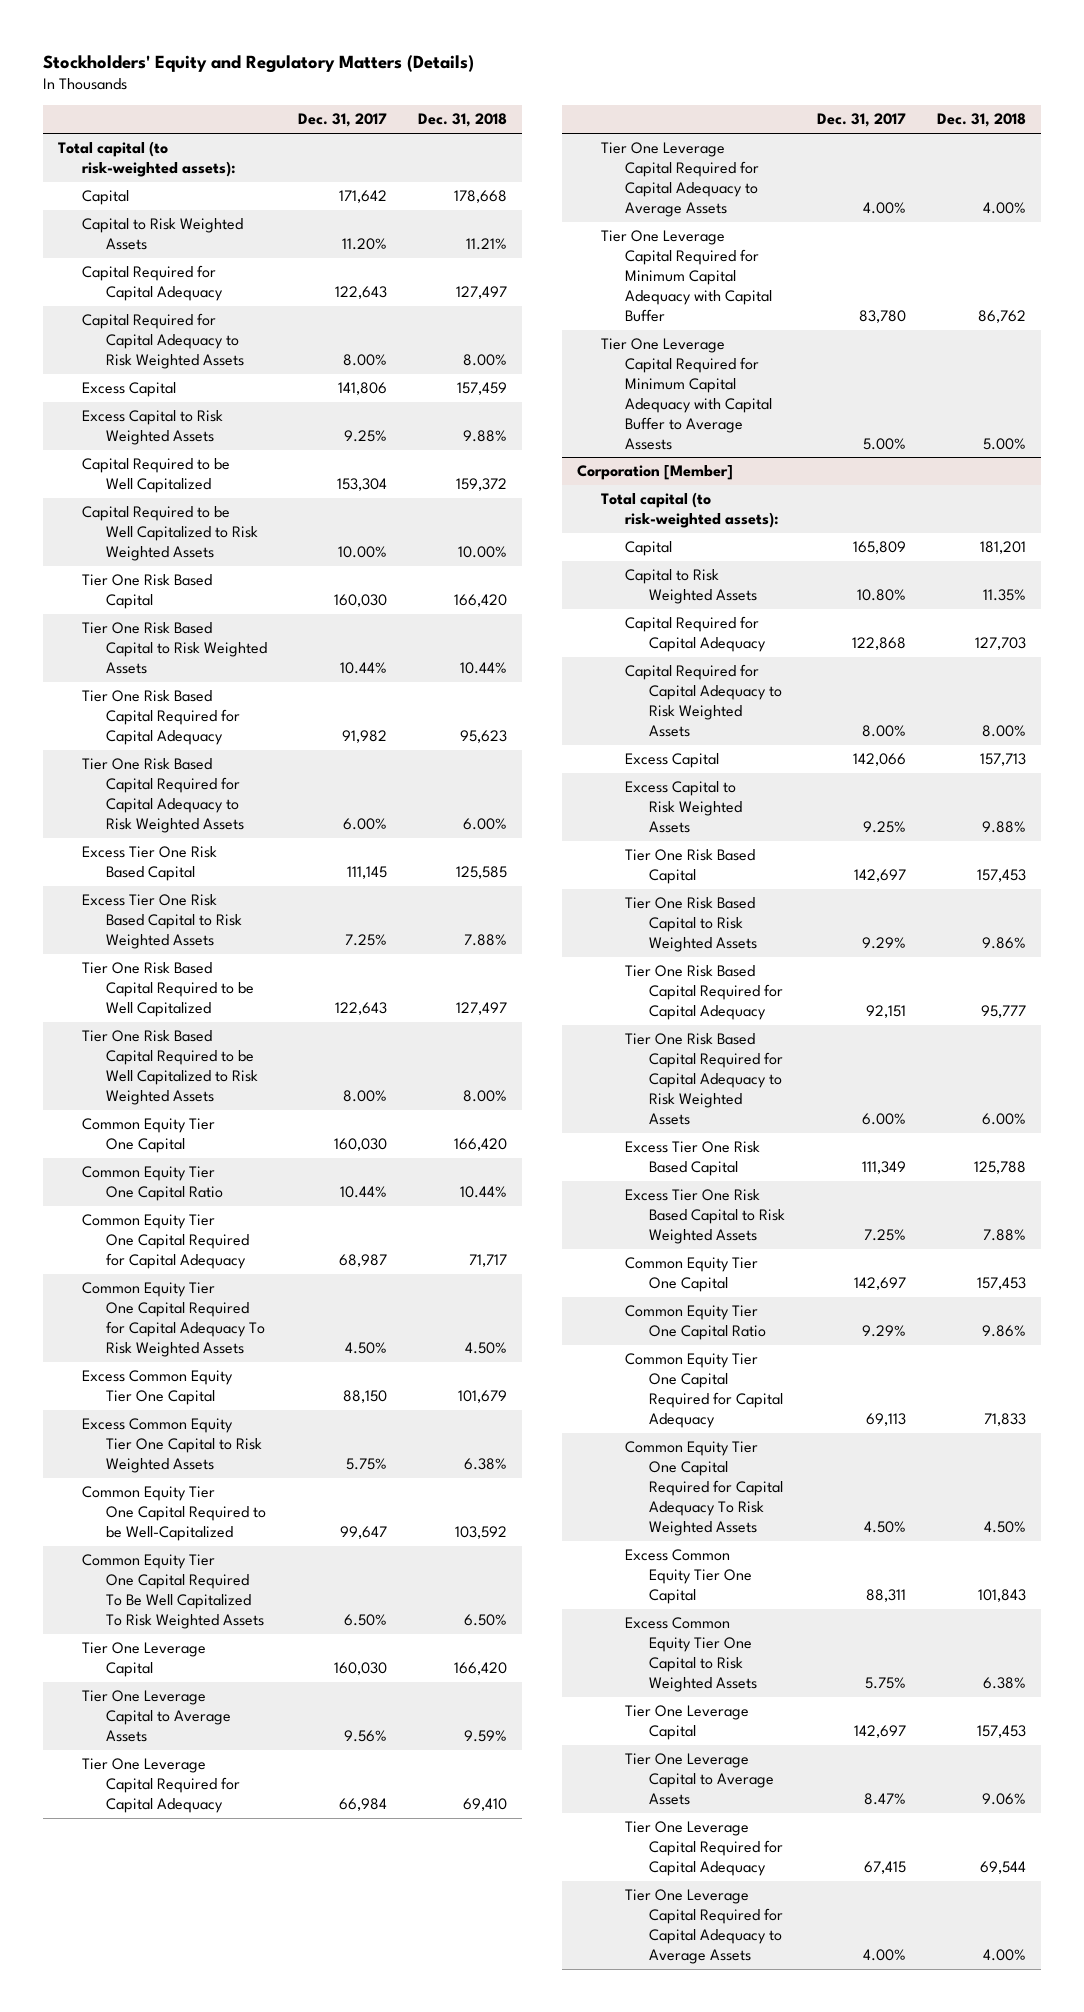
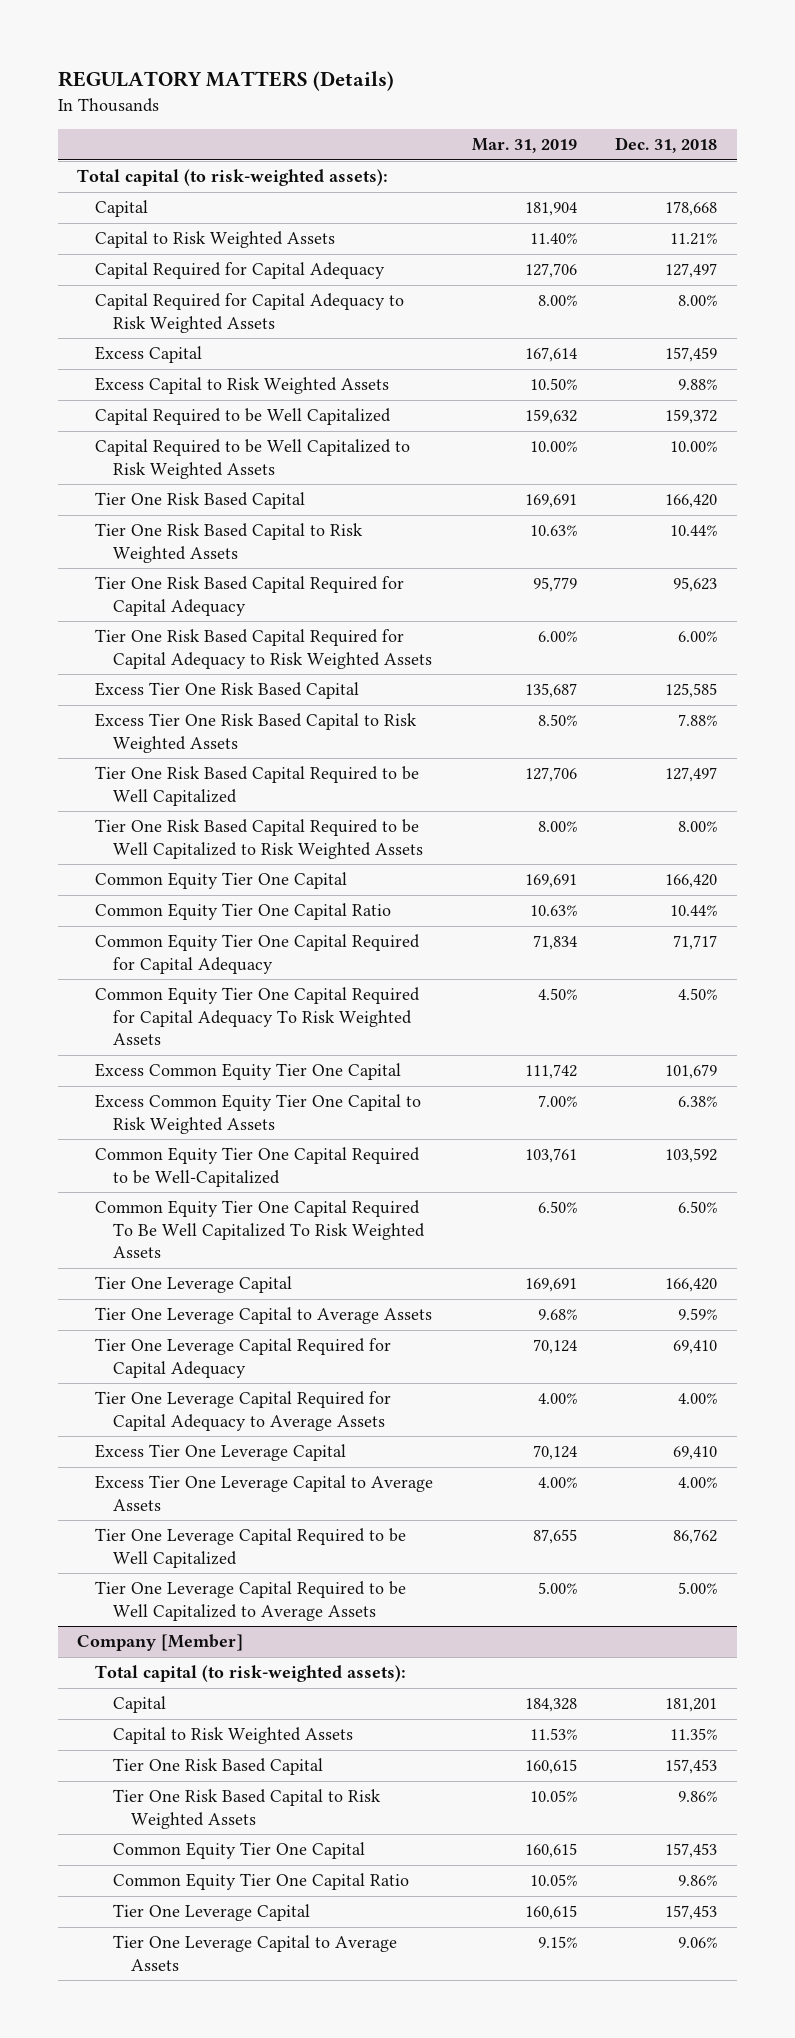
[42,54,474,73] Stockholders' Equity and Regulatory Matters (Details) -> [57,71,394,92] REGULATORY MATTERS (Details)
[297,113,387,128] Dec. 31, 2017 -> none
none -> [471,138,577,154] Mar. 31, 2019
[577,465,734,481] Corporation [Member] -> none
[601,230,772,322] Tier One Leverage Capital Required for Minimum Capital Adequacy with Capital Buffer -> [95,1444,347,1462] Excess Tier One Leverage Capital
[977,309,1026,323] 86,762 -> [673,1446,718,1461] 69,410
[601,338,772,450] Tier One Leverage Capital Required for Minimum Capital Adequacy with Capital Buffer to Average Assests -> [95,1475,434,1511] Excess Tier One Leverage Capital to Average Assets
[982,437,1026,450] 5.00% -> [678,1477,718,1489] 4.00%
none -> [95,1528,407,1568] Tier One Leverage Capital Required to be Well Capitalized
none -> [95,1581,407,1621] Tier One Leverage Capital Required to be Well Capitalized to Average Assets
none -> [77,1634,244,1652] Company [Member]
[624,616,766,653] Capital Required for Capital Adequacy -> none
[624,664,782,737] Capital Required for Capital Adequacy to Risk Weighted Assets -> none
[624,753,719,769] Excess Capital -> none
[624,781,742,834] Excess Capital to Risk Weighted Assets -> none
[624,965,783,1021] Tier One Risk Based Capital Required for Capital Adequacy -> none
[624,1033,783,1125] Tier One Risk Based Capital Required for Capital Adequacy to Risk Weighted Assets -> none
[624,1141,760,1177] Excess Tier One Risk Based Capital -> none
[624,1189,785,1245] Excess Tier One Risk Based Capital to Risk Weighted Assets -> none
[624,1353,783,1428] Common Equity Tier One Capital Required for Capital Adequacy -> none
[624,1441,783,1536] Common Equity Tier One Capital Required for Capital Adequacy To Risk Weighted Assets -> none
[624,1549,752,1605] Excess Common Equity Tier One Capital -> none
[624,1617,757,1692] Excess Common Equity Tier One Capital to Risk Weighted Assets -> none
[624,1821,783,1877] Tier One Leverage Capital Required for Capital Adequacy -> none
[624,1889,783,1964] Tier One Leverage Capital Required for Capital Adequacy to Average Assets -> none

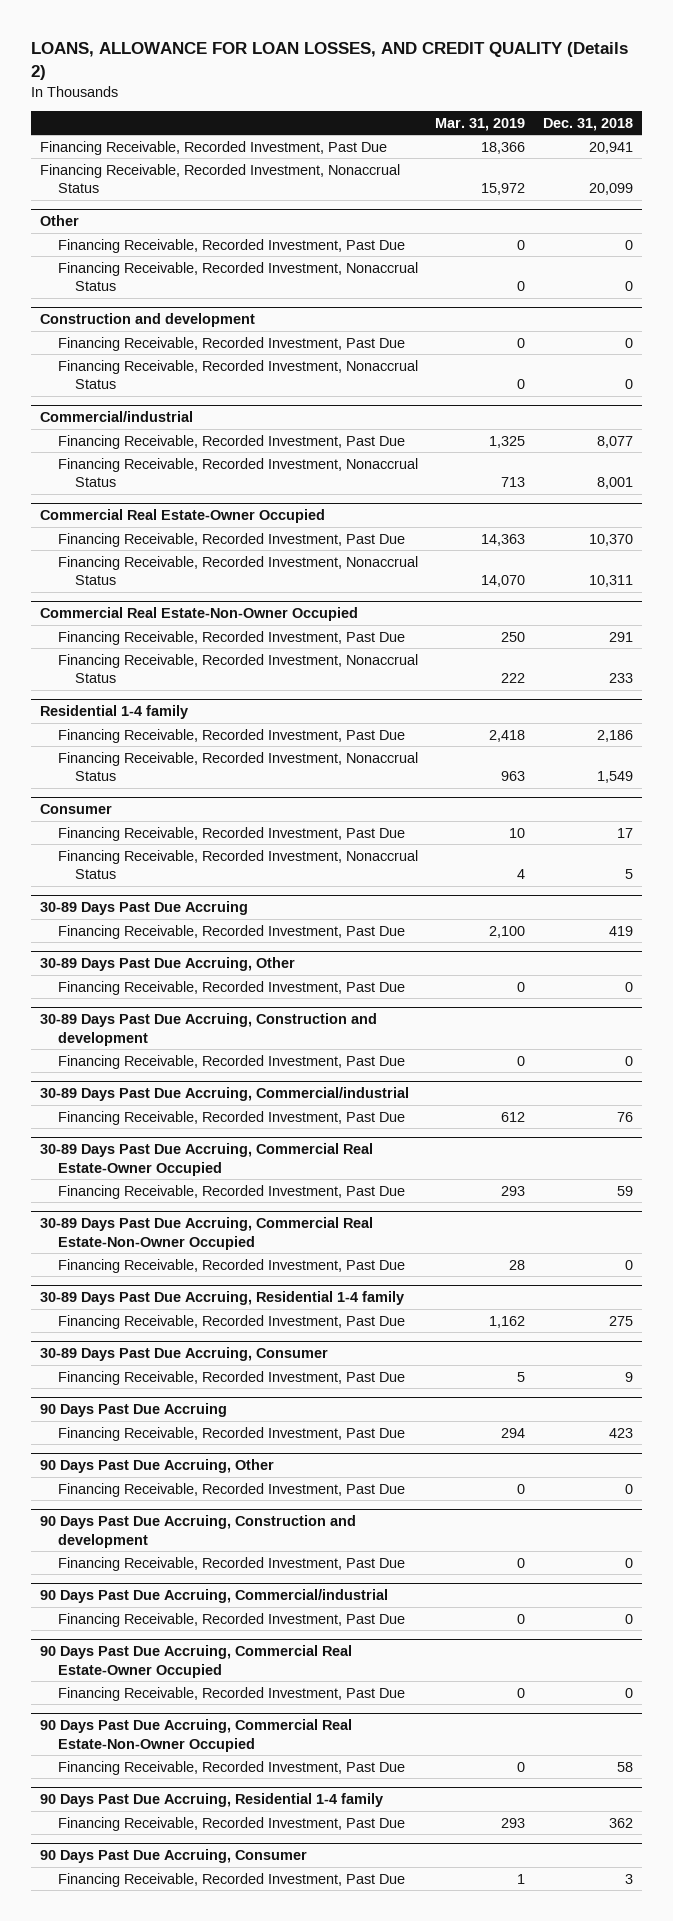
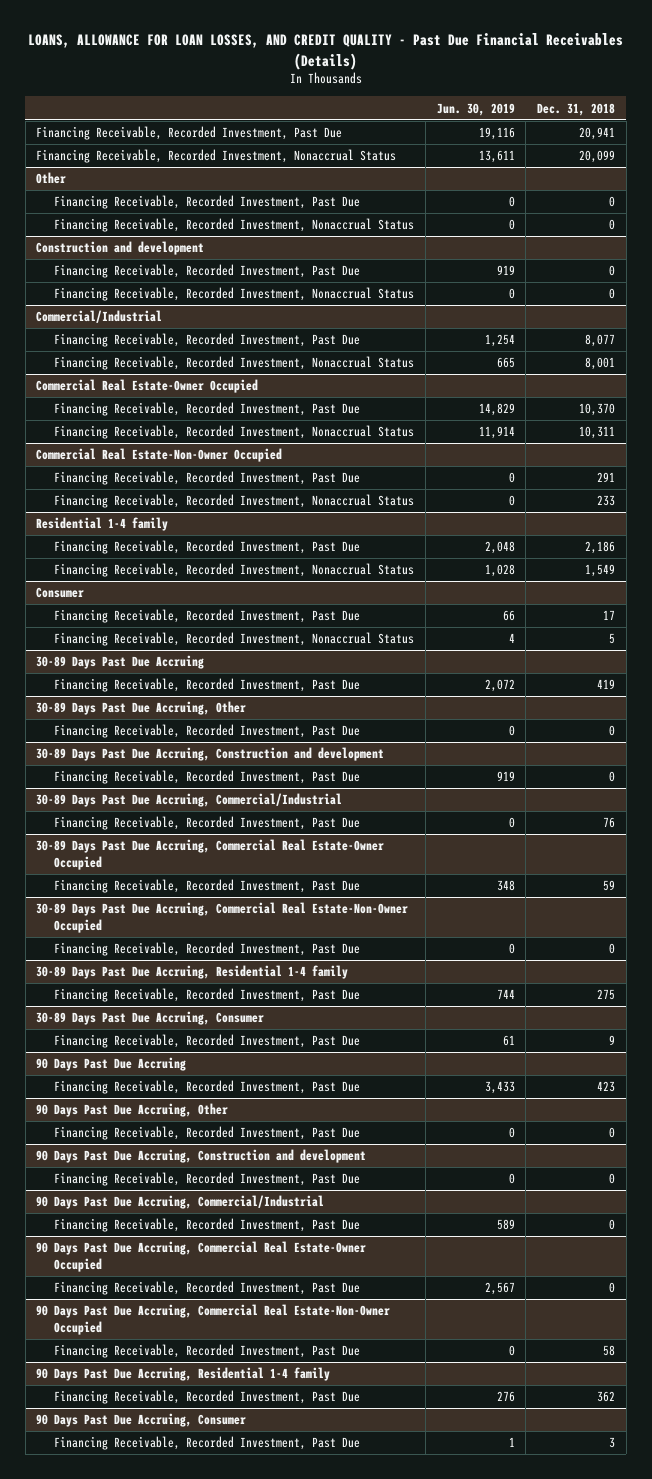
[31,41,629,80] LOANS, ALLOWANCE FOR LOAN LOSSES, AND CREDIT QUALITY (Details 2) -> [27,33,623,70] LOANS, ALLOWANCE FOR LOAN LOSSES, AND CREDIT QUALITY - Past Due Financial Receivables (Details)
[435,117,526,131] Mar. 31, 2019 -> none
none -> [436,102,515,116] Jun. 30, 2019
[40,411,194,423] Commercial/industrial -> [36,310,163,324] Commercial/Industrial
[40,1087,410,1102] 30-89 Days Past Due Accruing, Commercial/industrial -> [36,793,343,808] 30-89 Days Past Due Accruing, Commercial/Industrial
[40,1589,389,1604] 90 Days Past Due Accruing, Commercial/industrial -> [36,1195,325,1210] 90 Days Past Due Accruing, Commercial/Industrial

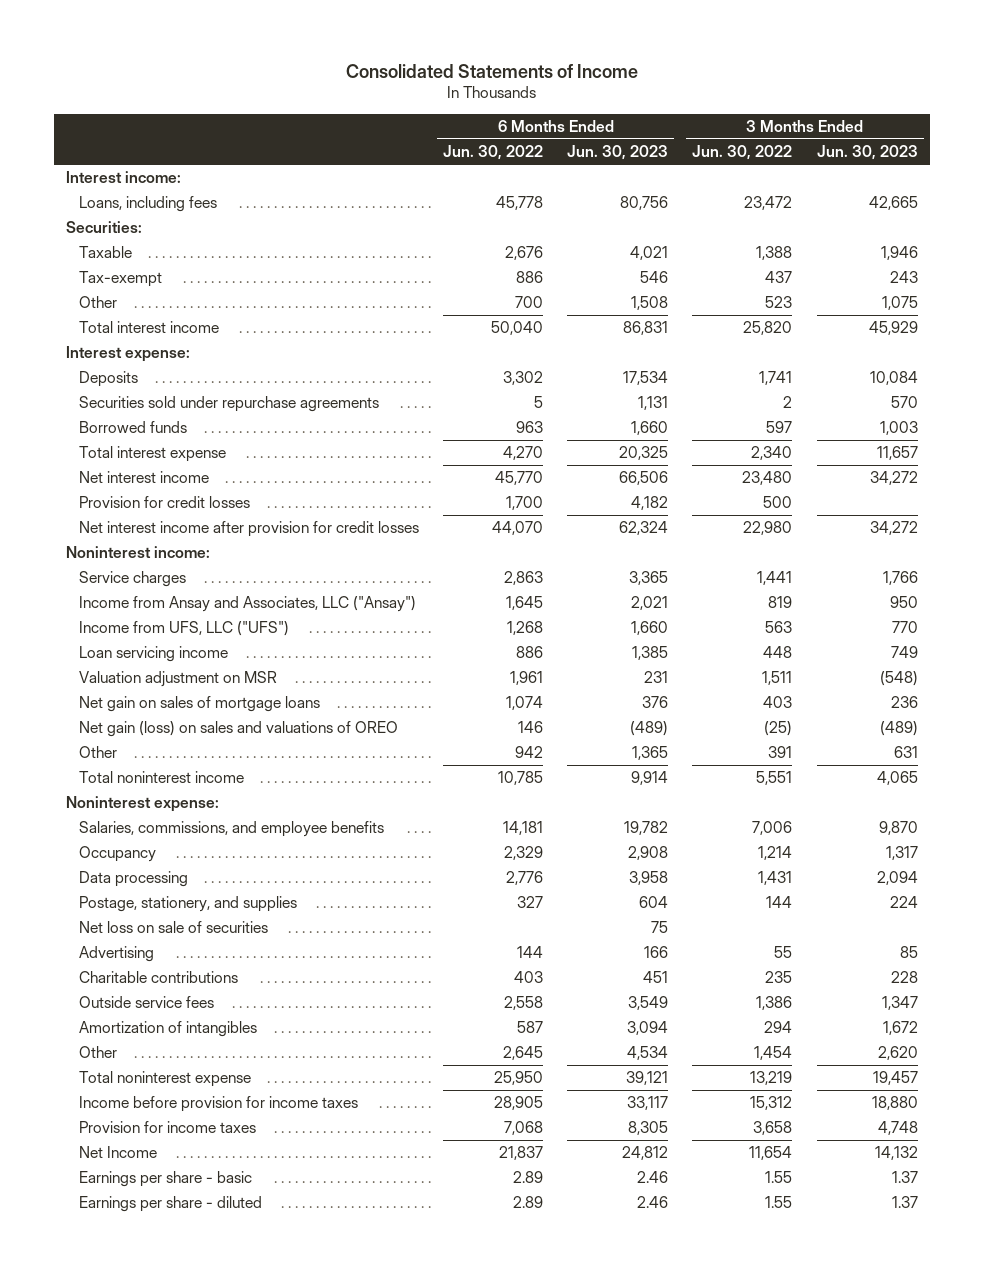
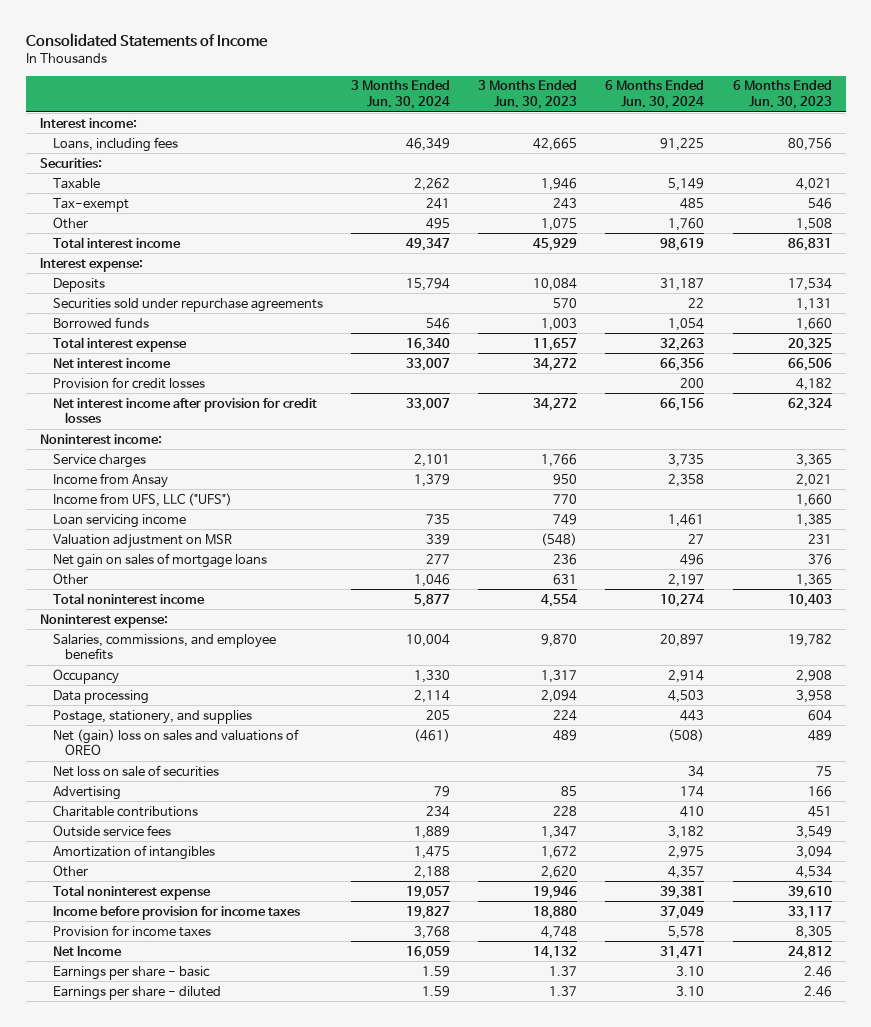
[442,145,543,161] Jun. 30, 2022 -> none
[692,145,793,161] Jun. 30, 2022 -> none
none -> [350,80,450,110] 3 Months Ended Jun. 30, 2024
none -> [605,80,705,110] 6 Months Ended Jun. 30, 2024
[78,596,416,613] Income from Ansay and Associates, LLC ("Ansay") -> [52,472,168,488] Income from Ansay
[78,721,398,738] Net gain (loss) on sales and valuations of OREO -> none
[631,771,669,786] 9,914 -> [787,593,832,607] 10,403
[876,771,918,786] 4,065 -> [541,593,578,607] 4,554
none -> [52,728,299,756] Net (gain) loss on sales and valuations of OREO
[626,1071,669,1086] 39,121 -> [787,885,832,899] 39,610
[872,1071,918,1086] 19,457 -> [533,885,578,899] 19,946

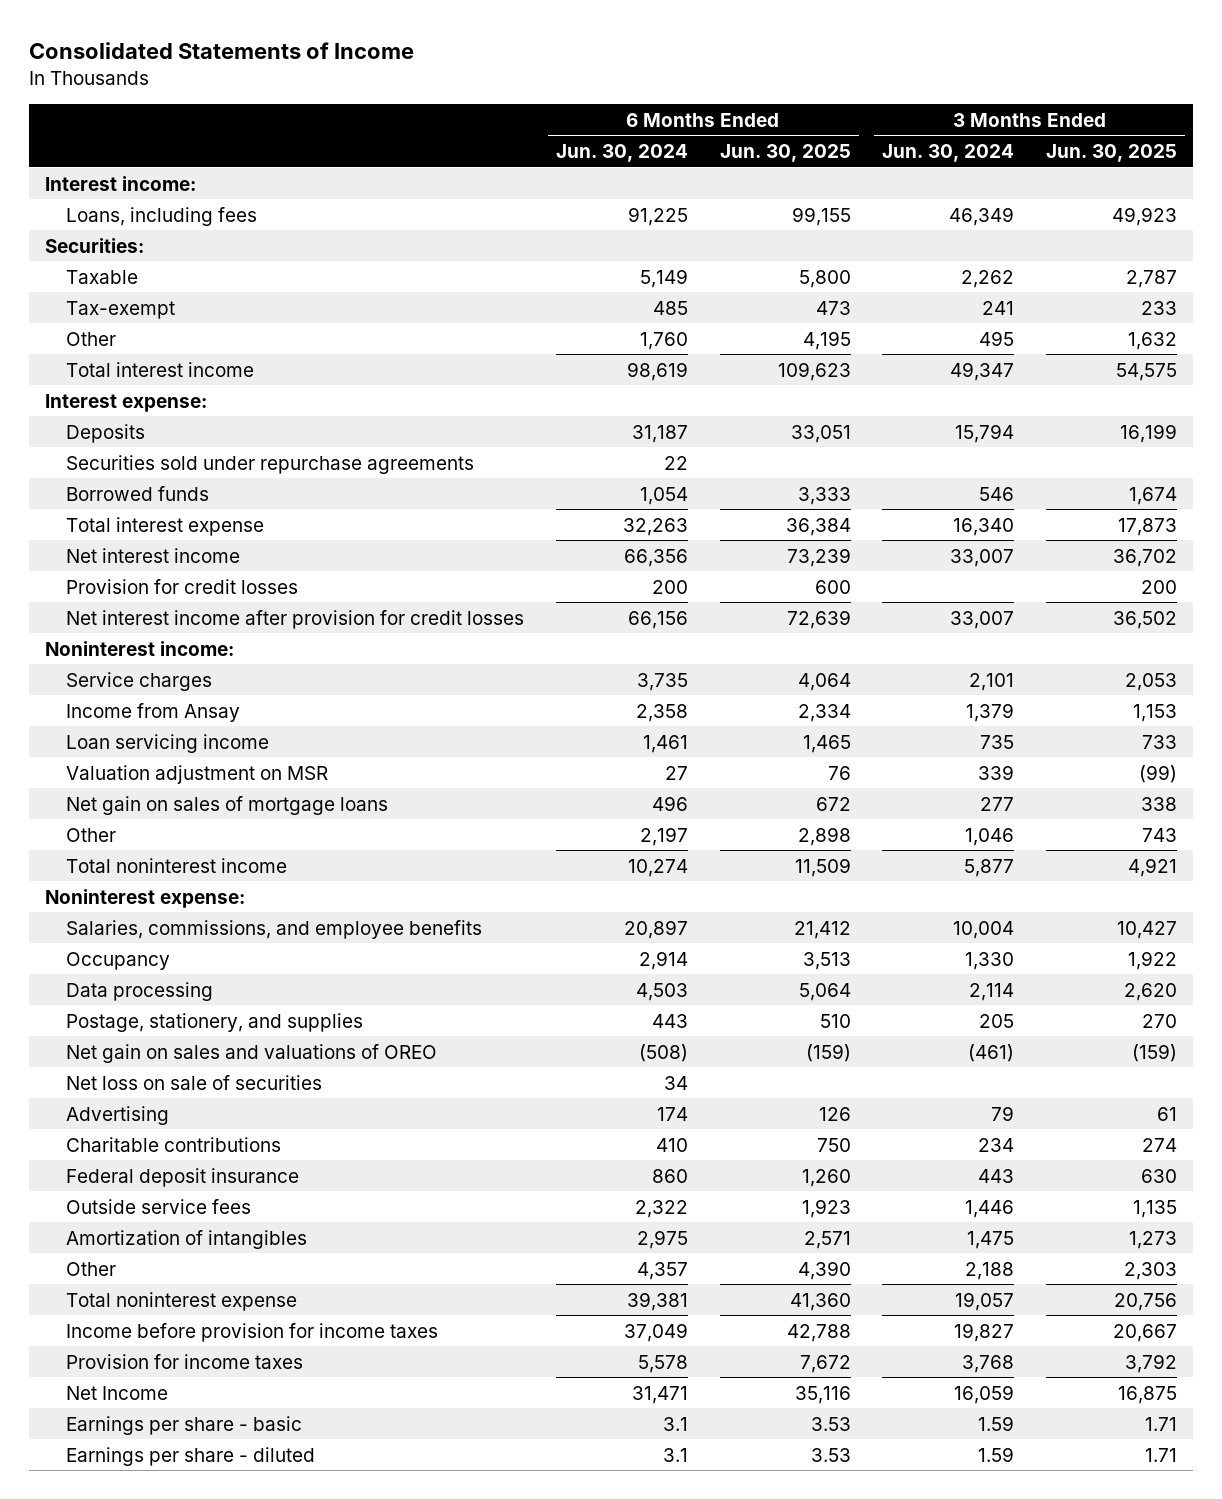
[478,80,578,110] 3 Months Ended Jun. 30, 2023 -> none
[732,80,832,110] 6 Months Ended Jun. 30, 2023 -> none
none -> [719,144,851,163] Jun. 30, 2025
none -> [1045,144,1177,163] Jun. 30, 2025
[52,492,232,507] Income from UFS, LLC ("UFS") -> none
[52,728,299,756] Net (gain) loss on sales and valuations of OREO -> [66,1043,438,1063] Net gain on sales and valuations of OREO
none -> [66,1167,300,1187] Federal deposit insurance
[413,825,450,839] 1,889 -> [965,1199,1015,1218] 1,446
[668,825,705,839] 3,182 -> [634,1199,688,1218] 2,322
[676,965,705,976] 3.10 -> [662,1416,688,1431] 3.1
[676,985,705,996] 3.10 -> [662,1447,688,1462] 3.1

